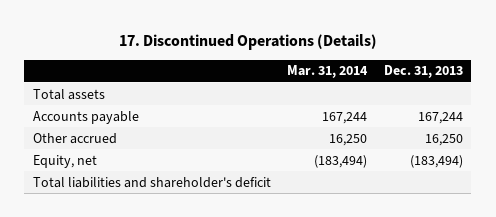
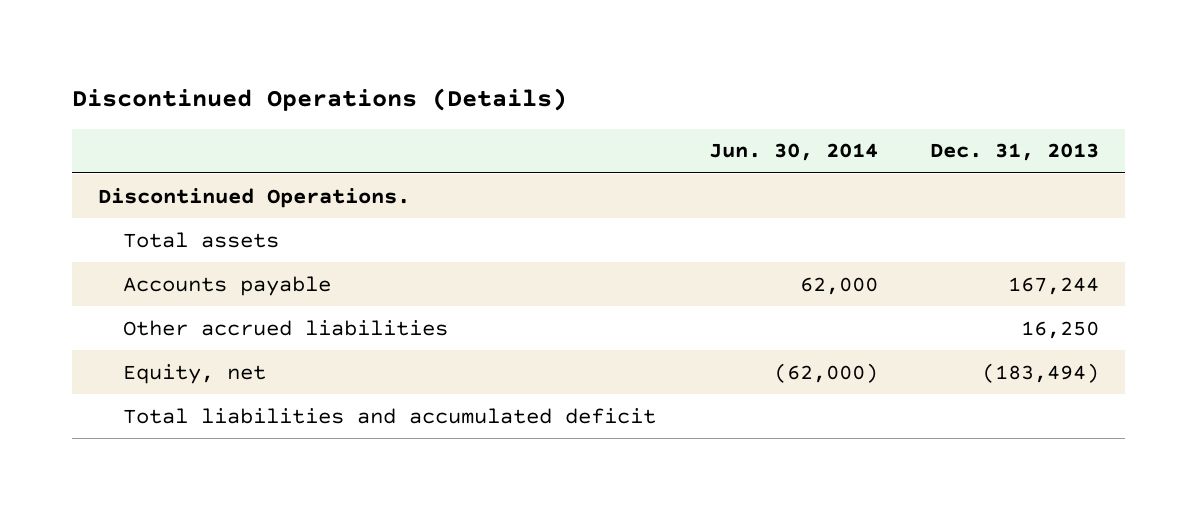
[118,33,377,50] 17. Discontinued Operations (Details) -> [71,88,567,112] Discontinued Operations (Details)
[287,65,369,79] Mar. 31, 2014 -> none
none -> [708,143,878,162] Jun. 30, 2014
none -> [98,187,411,208] Discontinued Operations.
[32,132,117,144] Other accrued -> [123,319,449,336] Other accrued liabilities
[32,176,271,188] Total liabilities and shareholder's deficit -> [123,407,657,424] Total liabilities and accumulated deficit

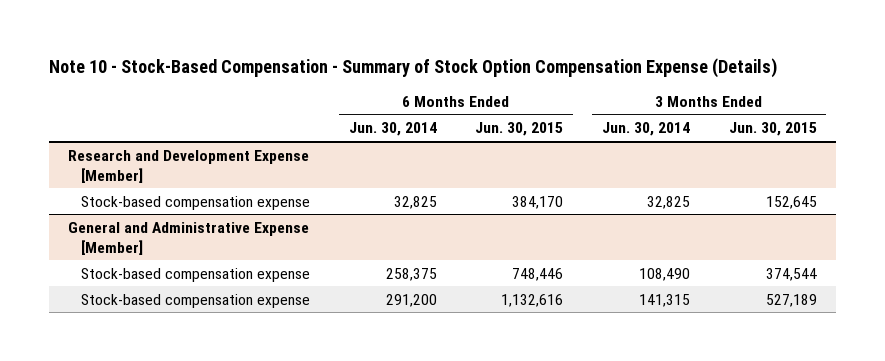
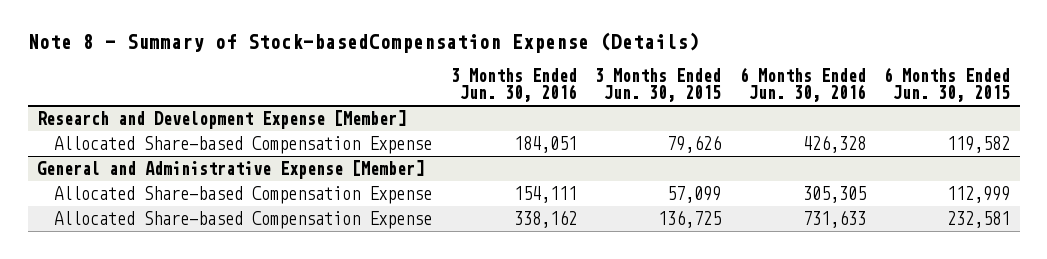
[48,57,777,78] Note 10 - Stock-Based Compensation - Summary of Stock Option Compensation Expense (Details) -> [27,32,699,54] Note 8 - Summary of Stock-basedCompensation Expense (Details)
[348,122,437,137] Jun. 30, 2014 -> none
[601,122,690,137] Jun. 30, 2014 -> none
none -> [450,67,577,102] 3 Months Ended Jun. 30, 2016
none -> [739,66,866,102] 6 Months Ended Jun. 30, 2016
[81,195,311,210] Stock-based compensation expense -> [54,136,433,155] Allocated Share-based Compensation Expense
[512,195,564,209] 384,170 -> [947,136,1011,154] 119,582
[765,195,817,209] 152,645 -> [667,135,722,154] 79,626
[81,267,311,282] Stock-based compensation expense -> [54,186,433,205] Allocated Share-based Compensation Expense
[512,267,564,281] 748,446 -> [947,186,1011,204] 112,999
[765,267,817,281] 374,544 -> [667,186,722,204] 57,099
[81,293,311,308] Stock-based compensation expense -> [54,211,433,230] Allocated Share-based Compensation Expense
[501,293,564,307] 1,132,616 -> [947,211,1011,229] 232,581
[765,293,817,307] 527,189 -> [658,210,722,229] 136,725

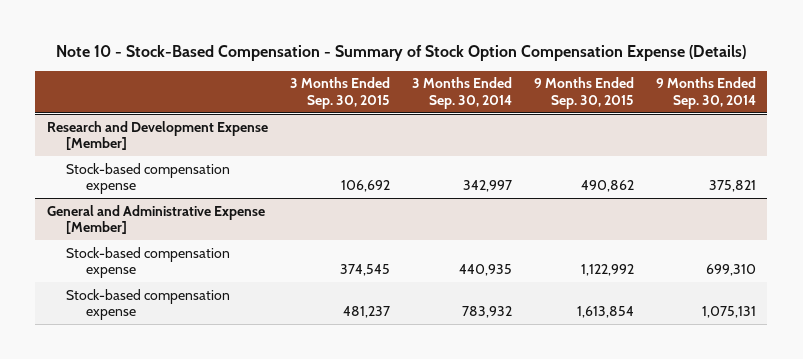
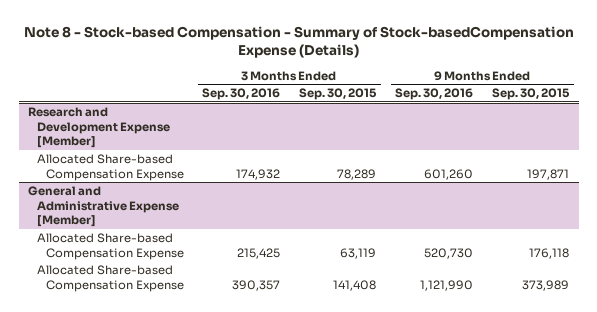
[56,44,747,61] Note 10 - Stock-Based Compensation - Summary of Stock Option Compensation Expense (Details) -> [23,25,574,58] Note 8 - Stock-based Compensation - Summary of Stock-basedCompensation Expense (Details)
[411,77,512,109] 3 Months Ended Sep. 30, 2014 -> none
[656,77,757,109] 9 Months Ended Sep. 30, 2014 -> none
none -> [202,88,281,101] Sep. 30, 2016
none -> [395,88,474,101] Sep. 30, 2016
[66,162,231,194] Stock-based compensation expense -> [36,154,184,181] Allocated Share-based Compensation Expense
[340,179,390,192] 106,692 -> [337,168,377,180] 78,289
[581,179,635,192] 490,862 -> [527,168,570,180] 197,871
[66,246,231,278] Stock-based compensation expense -> [36,233,184,260] Allocated Share-based Compensation Expense
[339,263,390,276] 374,545 -> [340,247,377,259] 63,119
[581,263,635,276] 1,122,992 -> [529,247,570,259] 176,118
[66,288,231,320] Stock-based compensation expense -> [36,265,184,292] Allocated Share-based Compensation Expense
[342,305,390,318] 481,237 -> [333,279,377,291] 141,408
[577,305,635,318] 1,613,854 -> [522,279,570,291] 373,989

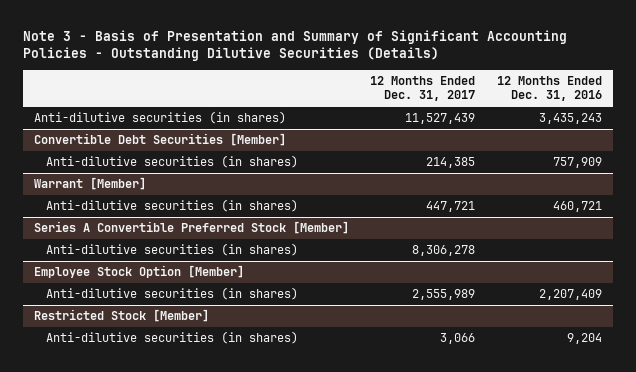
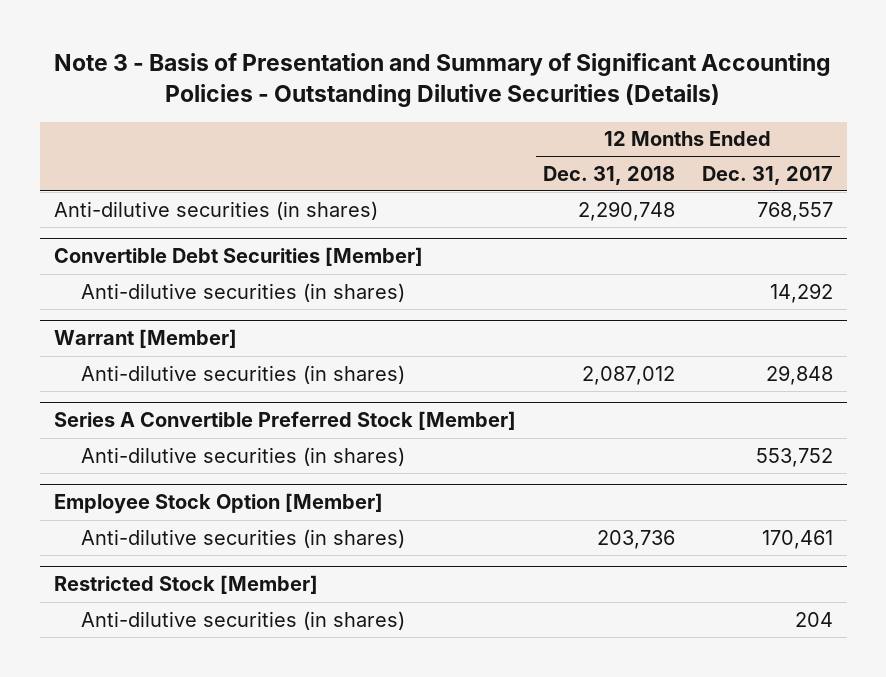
[496,75,602,102] 12 Months Ended Dec. 31, 2016 -> none
none -> [542,165,675,185] Dec. 31, 2018
[405,113,476,125] 11,527,439 -> [756,201,833,221] 768,557
[426,157,476,169] 214,385 -> [769,282,833,303] 14,292
[426,201,476,213] 447,721 -> [765,364,833,385] 29,848
[412,245,476,257] 8,306,278 -> [755,447,833,467] 553,752
[412,289,476,301] 2,555,989 -> [761,529,833,549] 170,461
[440,333,476,345] 3,066 -> [794,611,833,627] 204

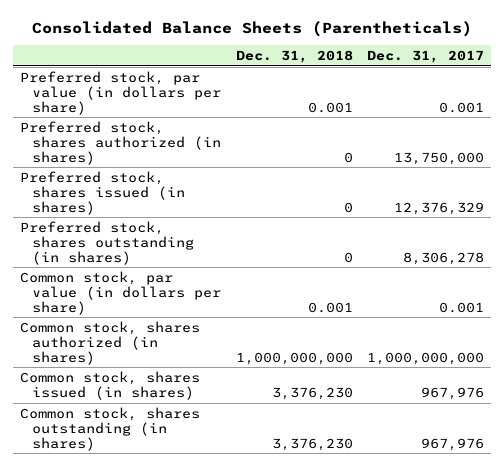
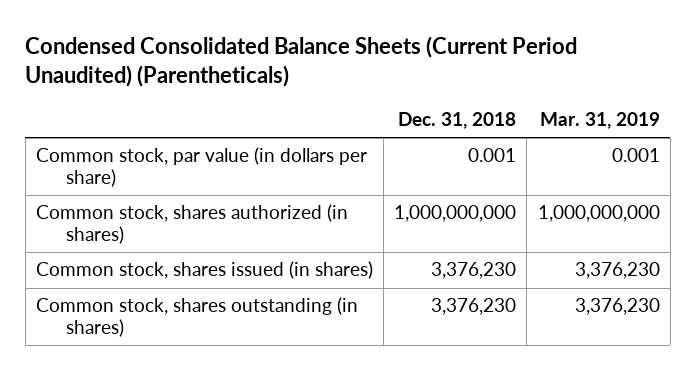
[31,20,472,37] Consolidated Balance Sheets (Parentheticals) -> [25,36,578,88] Condensed Consolidated Balance Sheets (Current Period Unaudited) (Parentheticals)
[366,50,484,64] Dec. 31, 2017 -> none
none -> [539,112,660,130] Mar. 31, 2019
[19,70,222,115] Preferred stock, par value (in dollars per share) -> none
[19,120,222,165] Preferred stock, shares authorized (in shares) -> none
[19,170,186,215] Preferred stock, shares issued (in shares) -> none
[19,220,195,265] Preferred stock, shares outstanding (in shares) -> none

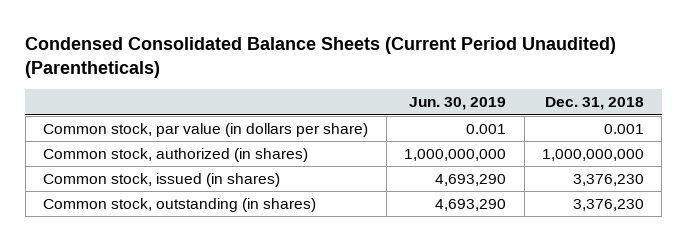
[539,112,660,130] Mar. 31, 2019 -> none
none -> [409,97,507,111] Jun. 30, 2019
[36,204,349,245] Common stock, shares authorized (in shares) -> [43,148,309,163] Common stock, authorized (in shares)
[36,261,374,280] Common stock, shares issued (in shares) -> [43,173,281,188] Common stock, issued (in shares)
[36,297,359,338] Common stock, shares outstanding (in shares) -> [43,198,317,213] Common stock, outstanding (in shares)

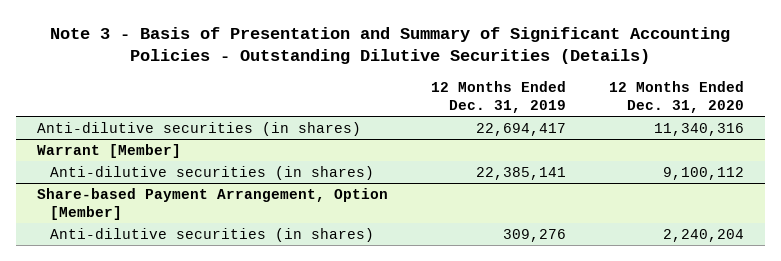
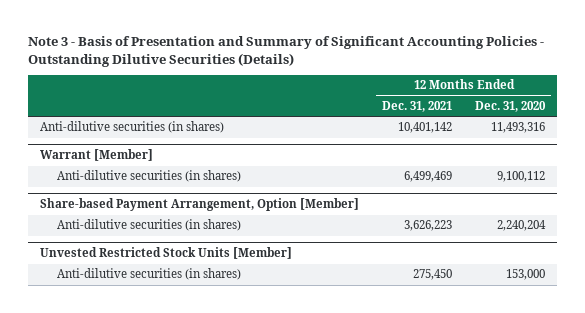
[430,81,566,113] 12 Months Ended Dec. 31, 2019 -> none
none -> [382,101,453,113] Dec. 31, 2021
[653,123,744,137] 11,340,316 -> [491,122,546,134] 11,493,316
none -> [39,247,292,260] Unvested Restricted Stock Units [Member]
none -> [56,268,241,281] Anti-dilutive securities (in shares)

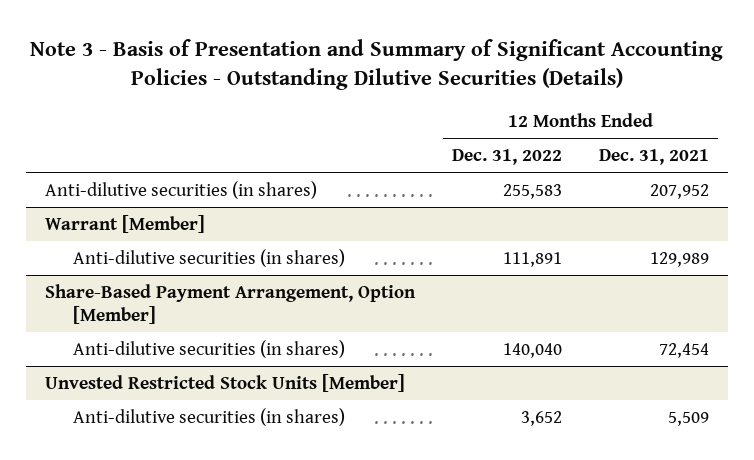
[475,101,547,113] Dec. 31, 2020 -> none
none -> [452,148,563,165] Dec. 31, 2022
[398,122,453,134] 10,401,142 -> [650,183,710,199] 207,952
[404,171,453,183] 6,499,469 -> [650,251,710,267] 129,989
[39,198,359,212] Share-based Payment Arrangement, Option [Member] -> [44,283,416,325] Share-Based Payment Arrangement, Option [Member]
[404,220,453,232] 3,626,223 -> [659,342,710,358] 72,454
[413,269,453,281] 275,450 -> [668,411,710,426] 5,509

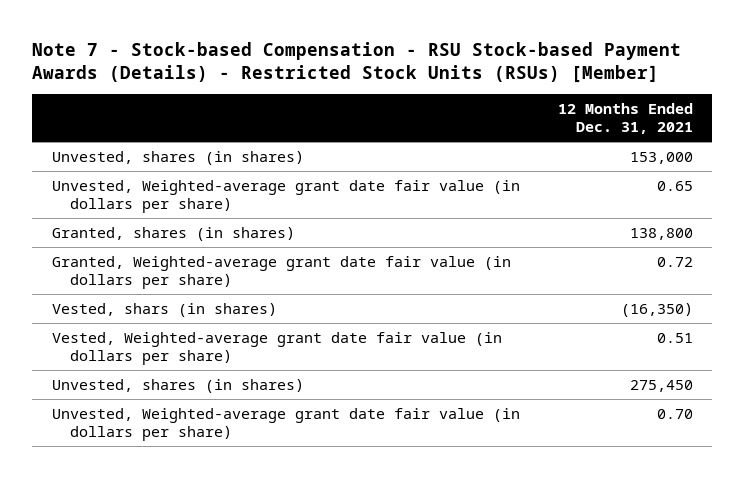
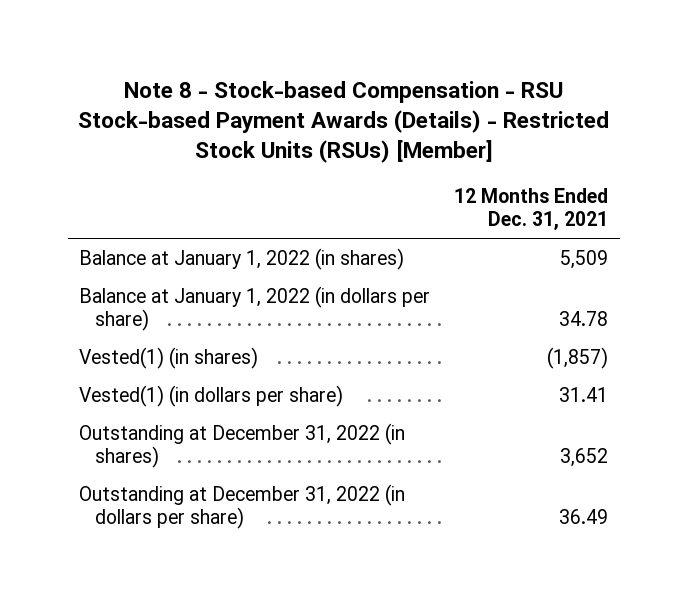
[32,41,682,84] Note 7 - Stock-based Compensation - RSU Stock-based Payment Awards (Details) - Restricted Stock Units (RSUs) [Member] -> [77,80,609,163] Note 8 - Stock-based Compensation - RSU Stock-based Payment Awards (Details) - Restricted Stock Units (RSUs) [Member]
[51,227,295,242] Granted, shares (in shares) -> none
[51,256,511,289] Granted, Weighted-average grant date fair value (in dollars per share) -> none
[51,151,304,166] Unvested, shares (in shares) -> [79,247,405,270] Balance at January 1, 2022 (in shares)
[630,152,694,165] 153,000 -> [559,249,608,269] 5,509
[51,180,520,213] Unvested, Weighted-average grant date fair value (in dollars per share) -> [79,285,431,331] Balance at January 1, 2022 (in dollars per share)
[657,181,694,192] 0.65 -> [558,310,608,326] 34.78
[51,303,277,318] Vested, shars (in shares) -> [79,346,259,369] Vested(1) (in shares)
[621,303,694,318] (16,350) -> [546,346,608,369] (1,857)
[51,332,502,365] Vested, Weighted-average grant date fair value (in dollars per share) -> [79,384,344,407] Vested(1) (in dollars per share)
[657,333,694,344] 0.51 -> [558,386,608,402] 31.41
[51,379,304,394] Unvested, shares (in shares) -> [79,422,406,468] Outstanding at December 31, 2022 (in shares)
[630,380,694,393] 275,450 -> [559,447,608,467] 3,652
[51,408,520,441] Unvested, Weighted-average grant date fair value (in dollars per share) -> [79,483,406,529] Outstanding at December 31, 2022 (in dollars per share)
[657,409,694,420] 0.70 -> [558,508,608,524] 36.49

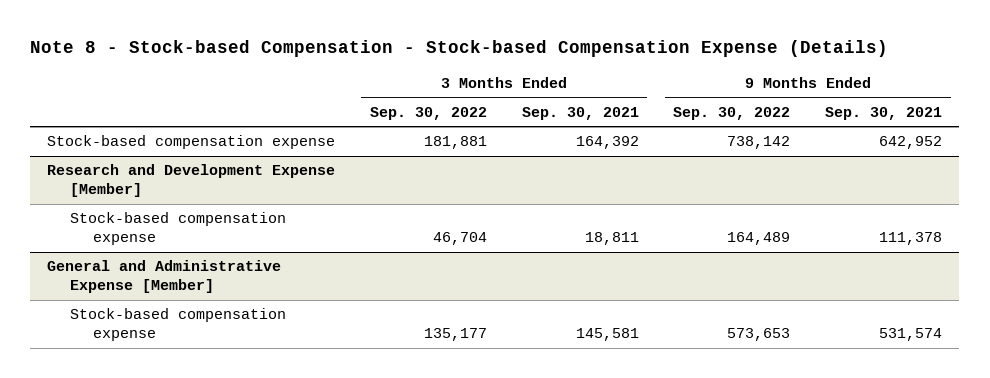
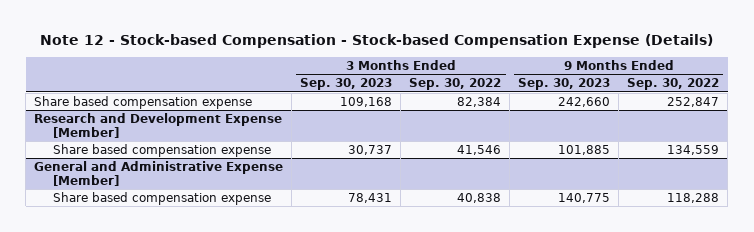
[30,40,889,58] Note 8 - Stock-based Compensation - Stock-based Compensation Expense (Details) -> [39,33,713,48] Note 12 - Stock-based Compensation - Stock-based Compensation Expense (Details)
[521,106,639,120] Sep. 30, 2021 -> none
[825,106,943,120] Sep. 30, 2021 -> none
none -> [300,78,393,91] Sep. 30, 2023
none -> [518,78,611,91] Sep. 30, 2023
[47,135,336,150] Stock-based compensation expense -> [34,96,253,110] Share based compensation expense
[424,136,488,150] 181,881 -> [457,97,502,108] 82,384
[727,136,791,150] 738,142 -> [667,97,720,108] 252,847
[70,212,287,246] Stock-based compensation expense -> [53,144,272,158] Share based compensation expense
[433,232,488,246] 46,704 -> [457,145,502,156] 41,546
[727,232,791,246] 164,489 -> [667,145,720,156] 134,559
[70,308,287,342] Stock-based compensation expense -> [53,192,272,206] Share based compensation expense
[424,328,488,342] 135,177 -> [457,193,502,204] 40,838
[727,328,791,342] 573,653 -> [667,193,720,204] 118,288

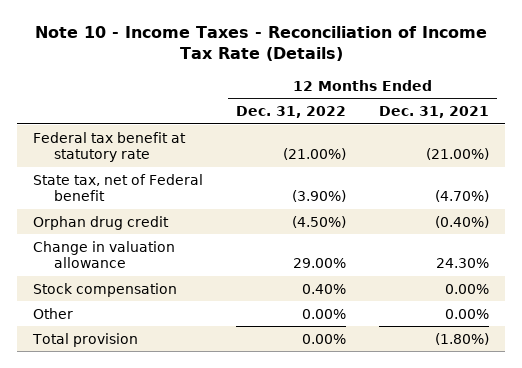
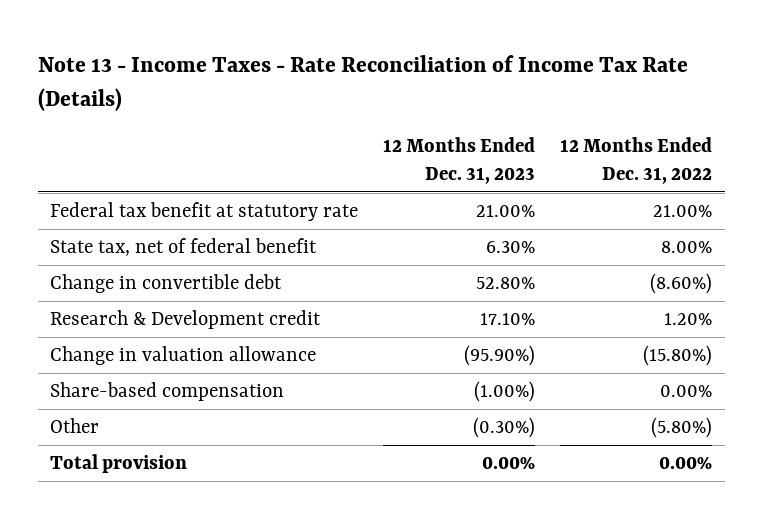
[35,26,488,62] Note 10 - Income Taxes - Reconciliation of Income Tax Rate (Details) -> [37,54,688,111] Note 13 - Income Taxes - Rate Reconciliation of Income Tax Rate (Details)
[379,105,490,118] Dec. 31, 2021 -> none
none -> [383,136,536,185] 12 Months Ended Dec. 31, 2023
[33,215,170,230] Orphan drug credit -> none
[283,147,347,160] (21.00%) -> [653,205,713,218] 21.00%
[33,173,204,201] State tax, net of Federal benefit -> [50,238,318,257] State tax, net of federal benefit
[292,189,347,202] (3.90%) -> [661,241,713,254] 8.00%
none -> [50,274,283,294] Change in convertible debt
none -> [50,310,322,330] Research & Development credit
[293,257,347,268] 29.00% -> [643,345,713,367] (15.80%)
[33,282,178,297] Stock compensation -> [50,382,285,402] Share-based compensation
[302,283,347,294] 0.40% -> [660,385,713,398] 0.00%
[302,308,347,319] 0.00% -> [651,417,713,439] (5.80%)

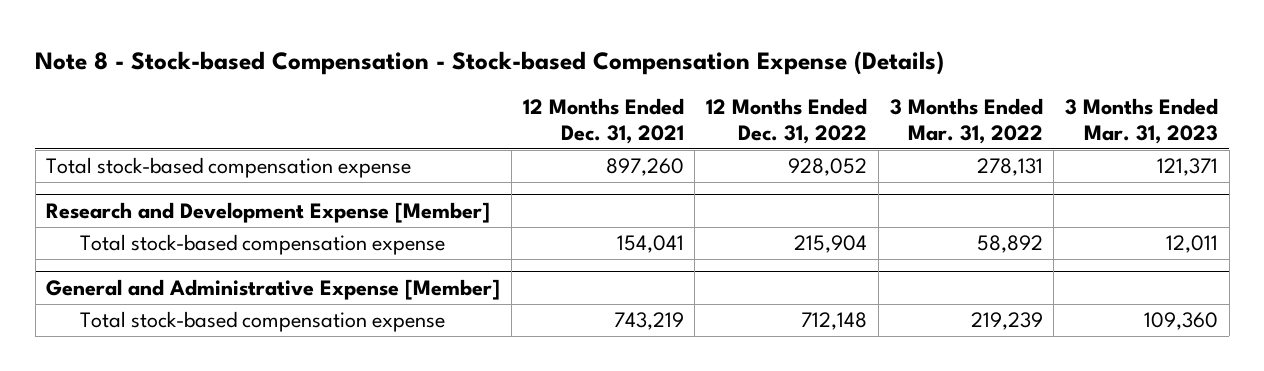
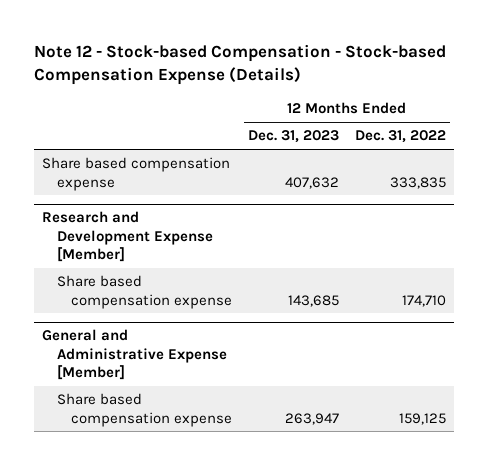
[35,51,945,76] Note 8 - Stock-based Compensation - Stock-based Compensation Expense (Details) -> [34,44,447,86] Note 12 - Stock-based Compensation - Stock-based Compensation Expense (Details)
[522,98,684,144] 12 Months Ended Dec. 31, 2021 -> none
[889,98,1043,144] 3 Months Ended Mar. 31, 2022 -> none
[1064,98,1218,144] 3 Months Ended Mar. 31, 2023 -> none
none -> [248,130,340,144] Dec. 31, 2023
[46,157,412,179] Total stock-based compensation expense -> [42,157,231,191] Share based compensation expense
[788,158,868,177] 928,052 -> [389,176,446,189] 333,835
[80,234,446,256] Total stock-based compensation expense -> [56,275,233,309] Share based compensation expense
[794,235,868,254] 215,904 -> [401,294,446,307] 174,710
[80,311,446,333] Total stock-based compensation expense -> [56,393,233,427] Share based compensation expense
[801,312,868,331] 712,148 -> [398,412,446,425] 159,125

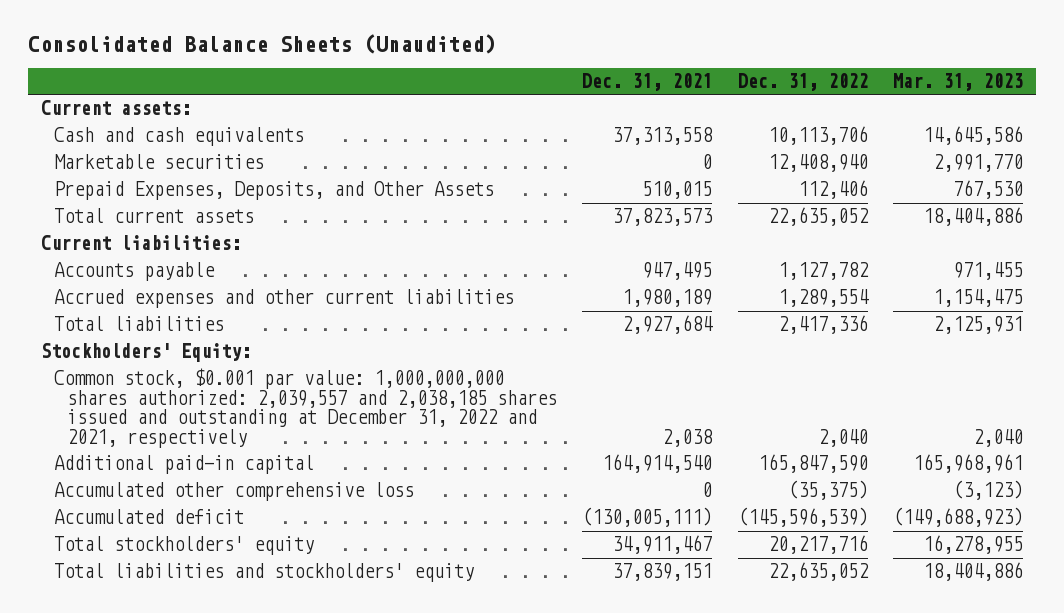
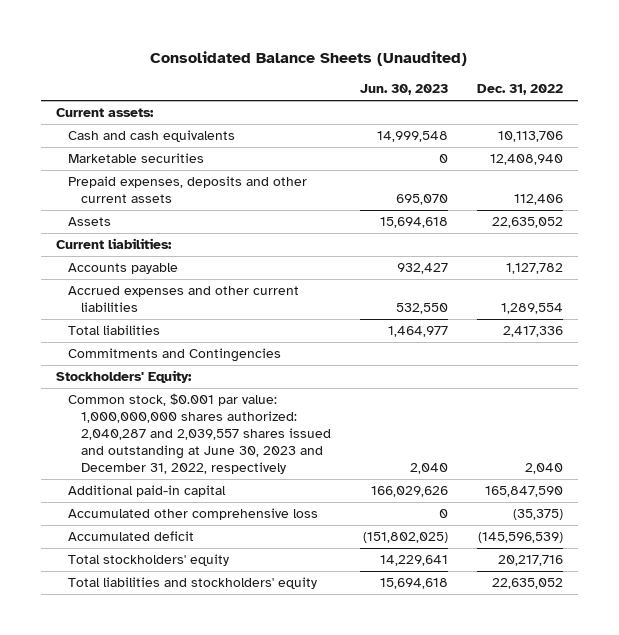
[582,73,713,92] Dec. 31, 2021 -> none
[893,73,1024,92] Mar. 31, 2023 -> none
none -> [359,84,448,96] Jun. 30, 2023
[54,181,495,201] Prepaid Expenses, Deposits, and Other Assets -> [68,176,308,204] Prepaid expenses, deposits and other current assets
[54,208,255,224] Total current assets -> [68,217,112,227] Assets
none -> [68,348,282,363] Commitments and Contingencies
[54,368,557,448] Common stock, $0.001 par value: 1,000,000,000 shares authorized: 2,039,557 and 2,038,185 shares issued and outstanding at December 31, 2022 and 2021, respectively -> [68,393,331,475] Common stock, $0.001 par value: 1,000,000,000 shares authorized: 2,040,287 and 2,039,557 shares issued and outstanding at June 30, 2023 and December 31, 2022, respectively

